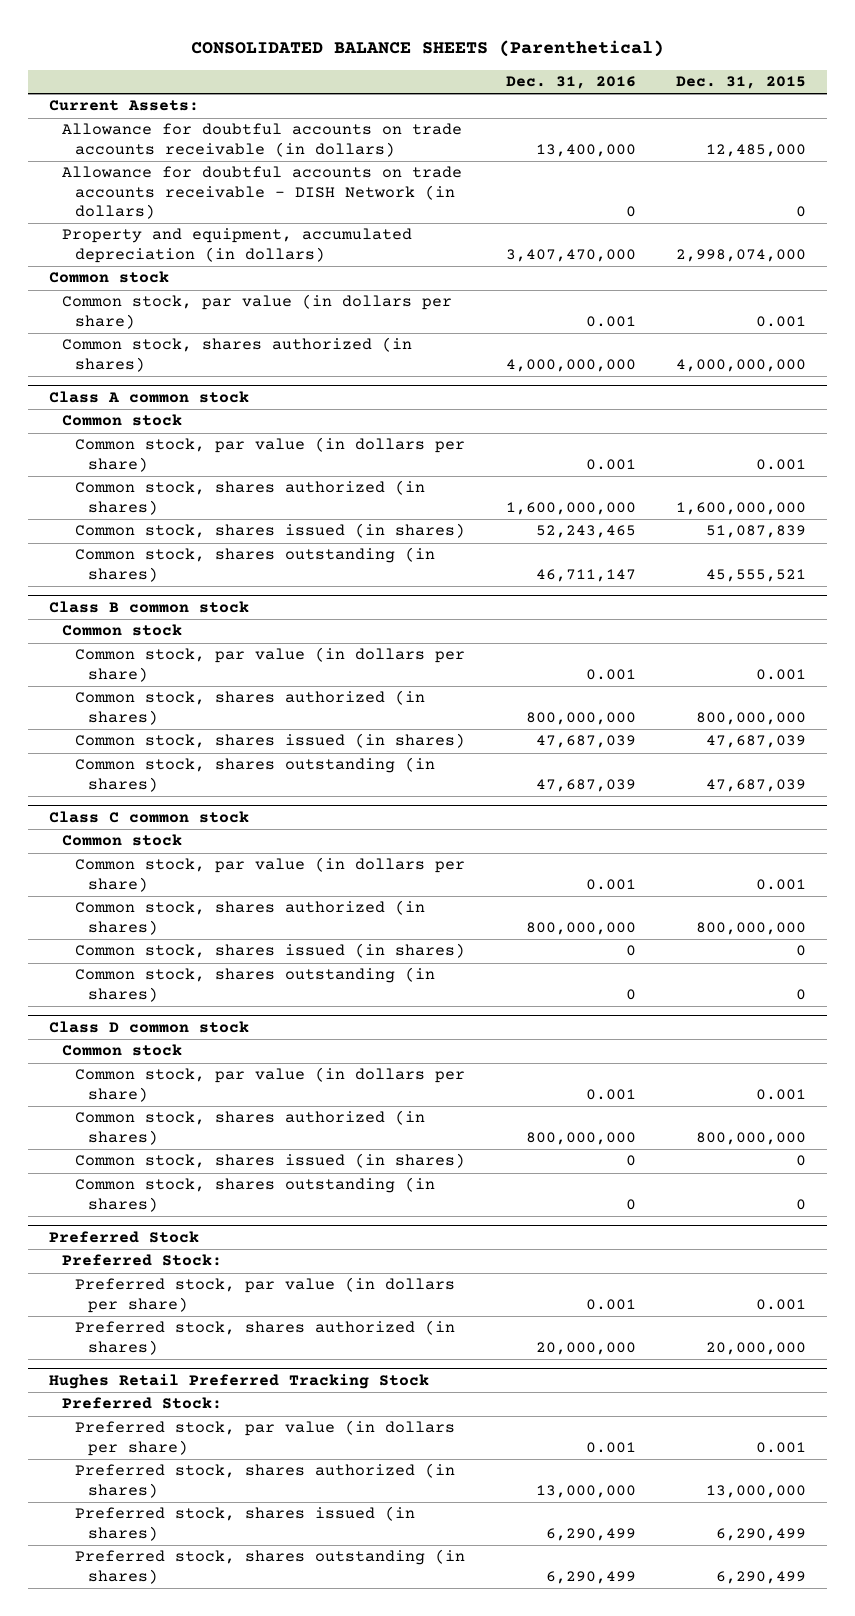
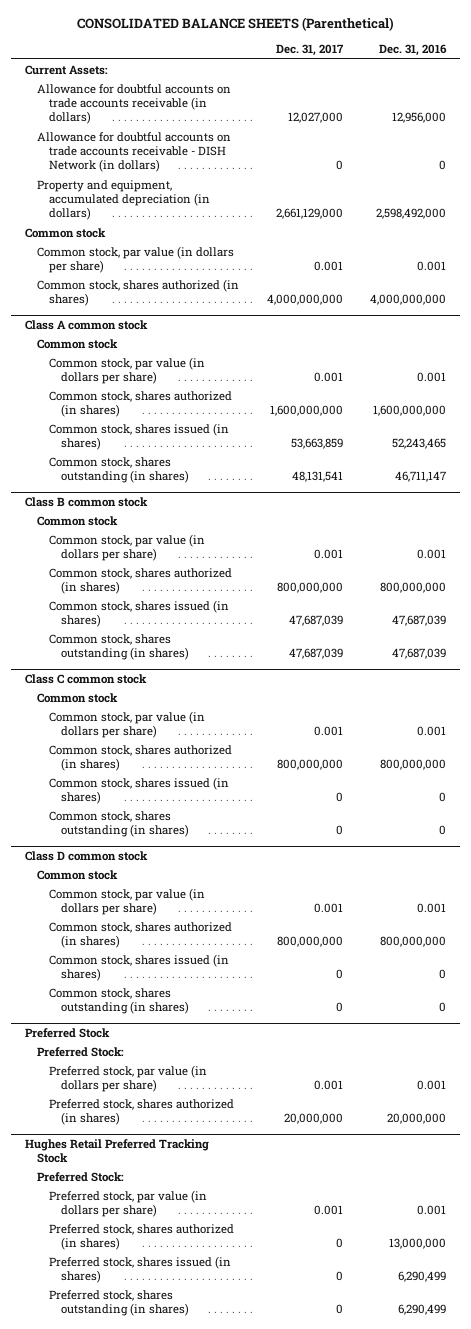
[676,76,807,90] Dec. 31, 2015 -> none
none -> [275,44,344,57] Dec. 31, 2017
[535,143,636,157] 13,400,000 -> [392,112,447,124] 12,956,000
[505,248,636,262] 3,407,470,000 -> [376,208,447,220] 2,598,492,000

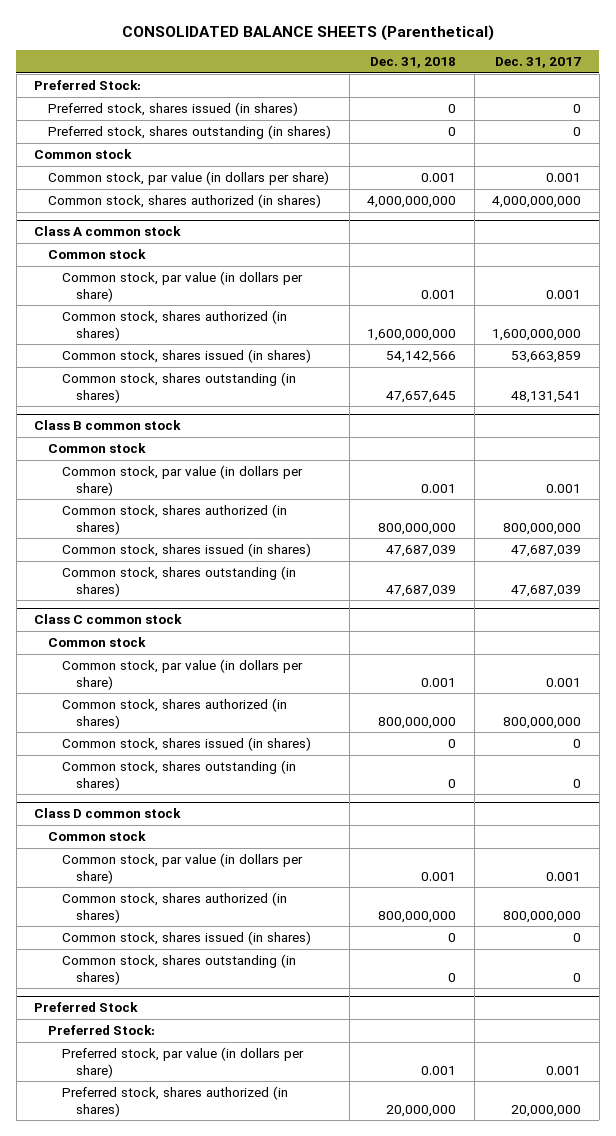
[379,44,448,57] Dec. 31, 2016 -> none
none -> [370,57,457,69] Dec. 31, 2018
[24,64,108,75] Current Assets: -> none
[36,83,231,125] Allowance for doubtful accounts on trade accounts receivable (in dollars) -> none
[36,131,231,173] Allowance for doubtful accounts on trade accounts receivable - DISH Network (in dollars) -> none
[36,179,211,221] Property and equipment, accumulated depreciation (in dollars) -> none
none -> [34,80,142,91] Preferred Stock:
none -> [48,102,299,117] Preferred stock, shares issued (in shares)
none -> [48,125,332,140] Preferred stock, shares outstanding (in shares)
[24,1138,209,1164] Hughes Retail Preferred Tracking Stock -> none
[36,1171,124,1182] Preferred Stock: -> none
[49,1189,208,1217] Preferred stock, par value (in dollars per share) -> none
[49,1223,235,1250] Preferred stock, shares authorized (in shares) -> none
[49,1255,232,1283] Preferred stock, shares issued (in shares) -> none
[49,1289,190,1316] Preferred stock, shares outstanding (in shares) -> none

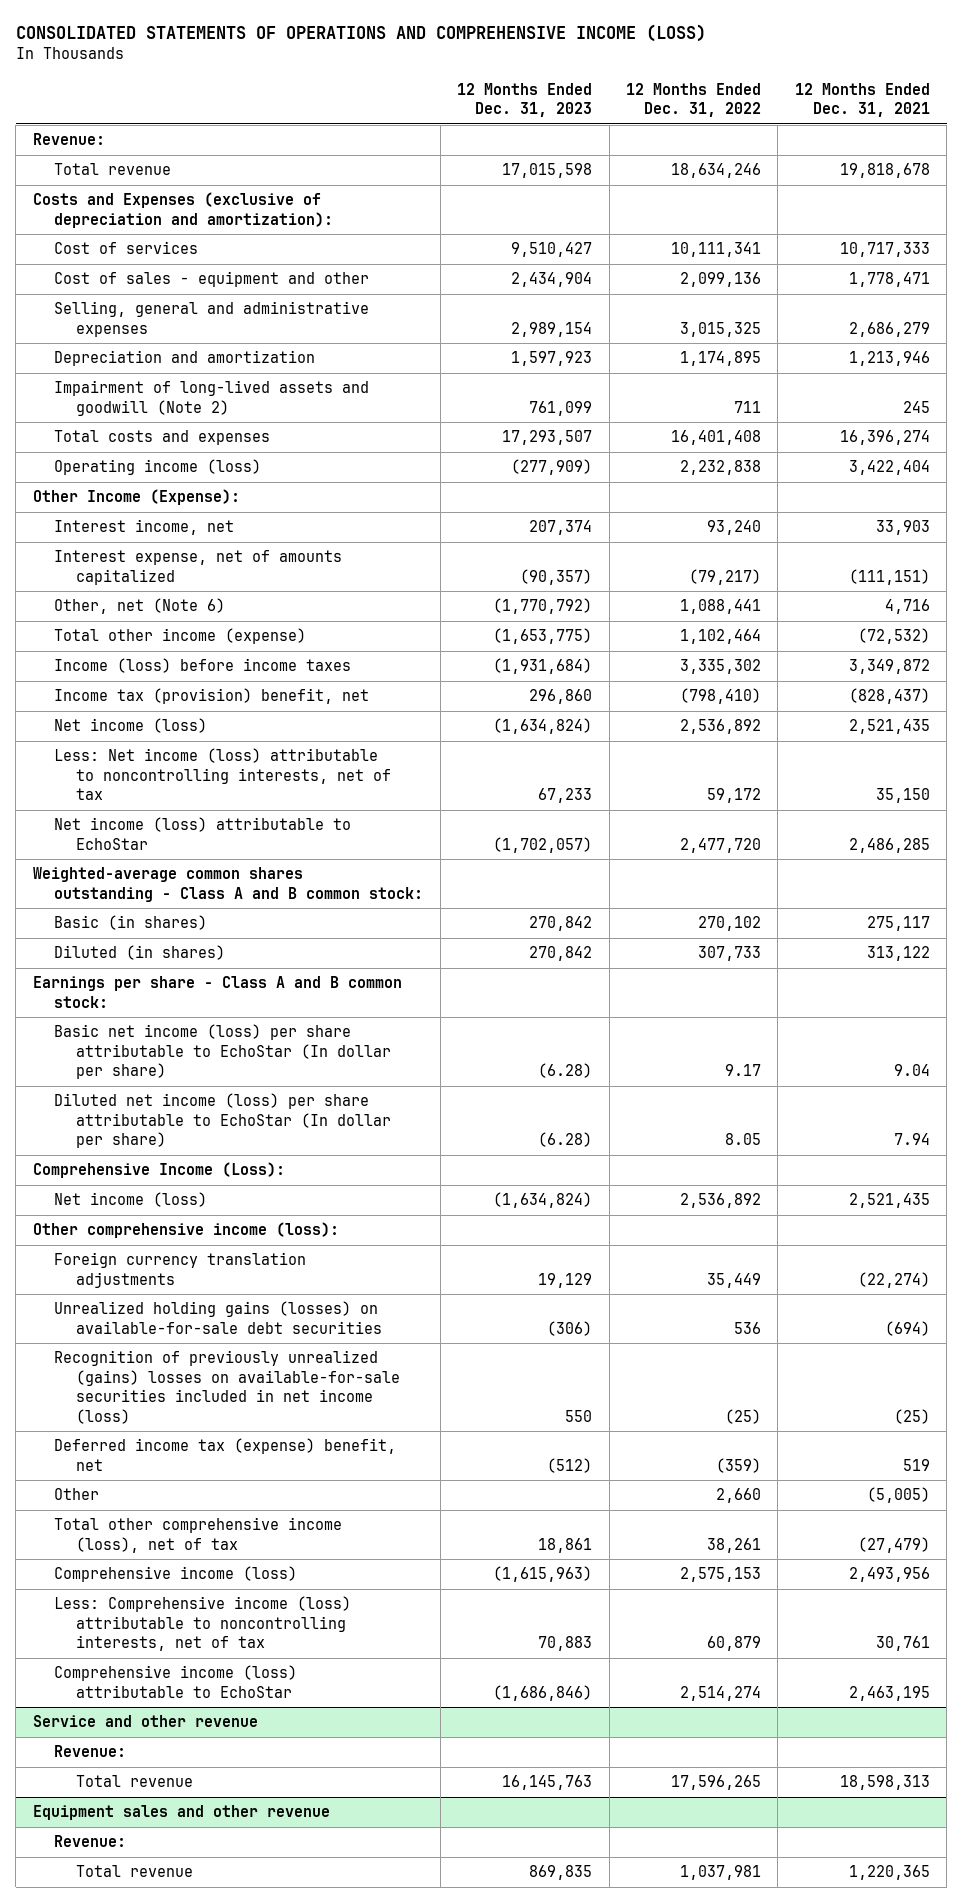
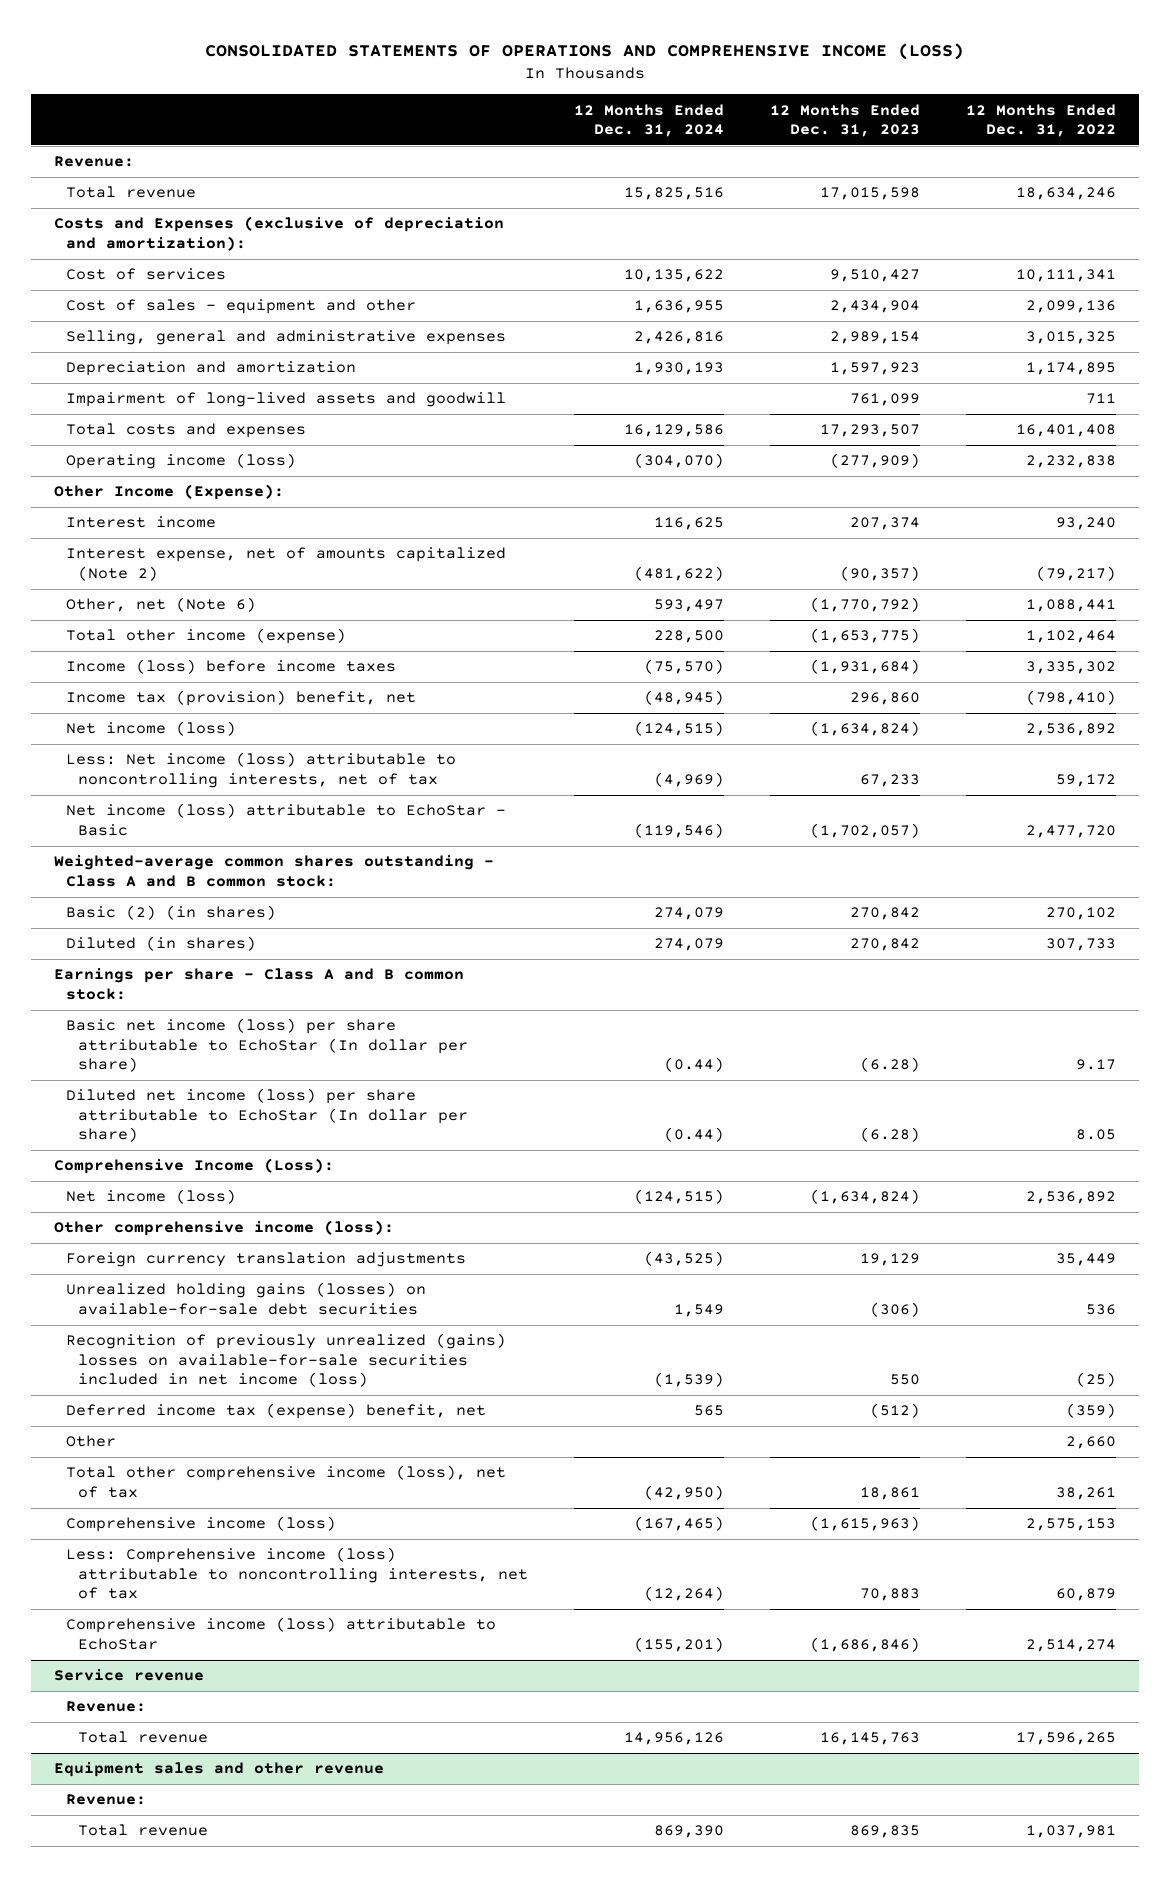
[794,82,930,118] 12 Months Ended Dec. 31, 2021 -> none
none -> [573,103,724,138] 12 Months Ended Dec. 31, 2024
[54,380,370,416] Impairment of long-lived assets and goodwill (Note 2) -> [65,392,506,408] Impairment of long-lived assets and goodwill
[54,519,235,536] Interest income, net -> [65,516,216,529] Interest income
[54,550,343,585] Interest expense, net of amounts capitalized -> [65,547,506,581] Interest expense, net of amounts capitalized (Note 2)
[54,817,352,850] Net income (loss) attributable to EchoStar -> [65,803,506,836] Net income (loss) attributable to EchoStar - Basic
[54,915,208,931] Basic (in shares) -> [65,905,276,921] Basic (2) (in shares)
[32,1715,258,1728] Service and other revenue -> [53,1669,204,1682] Service revenue

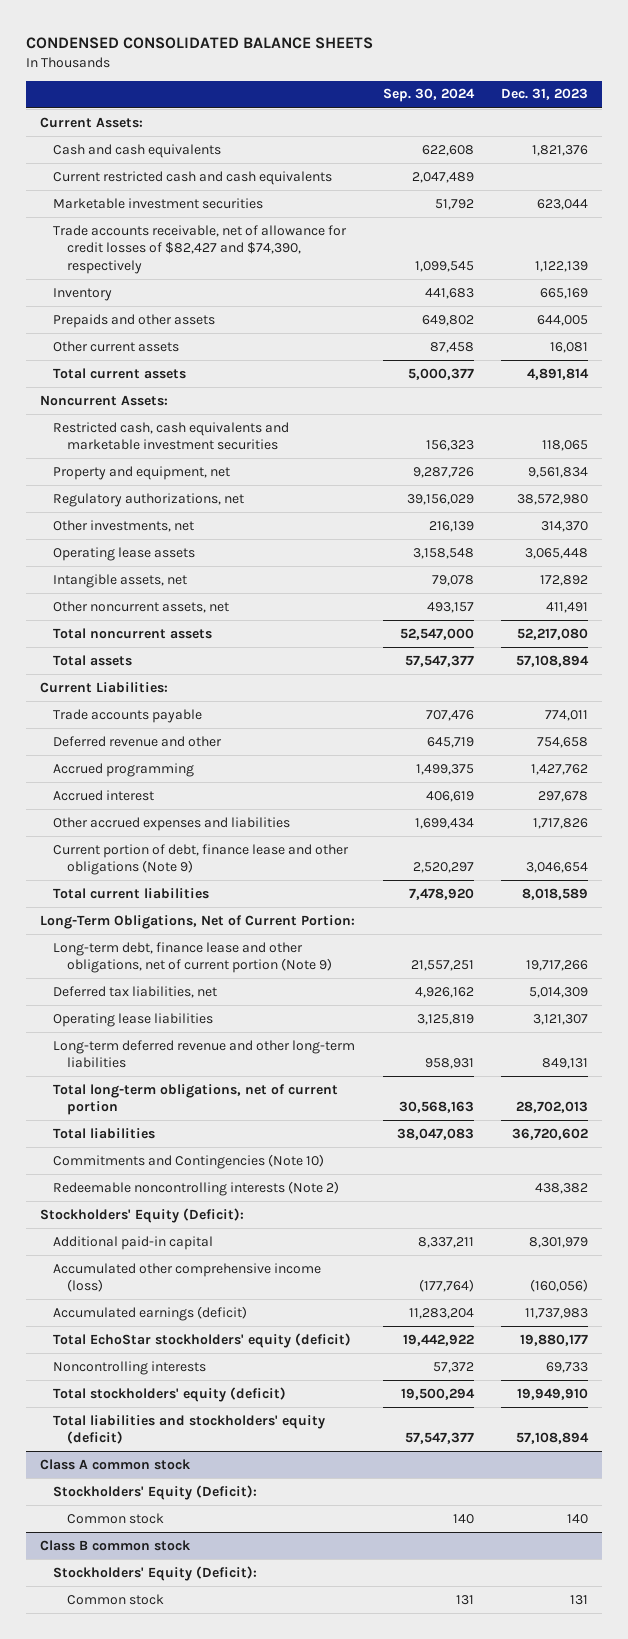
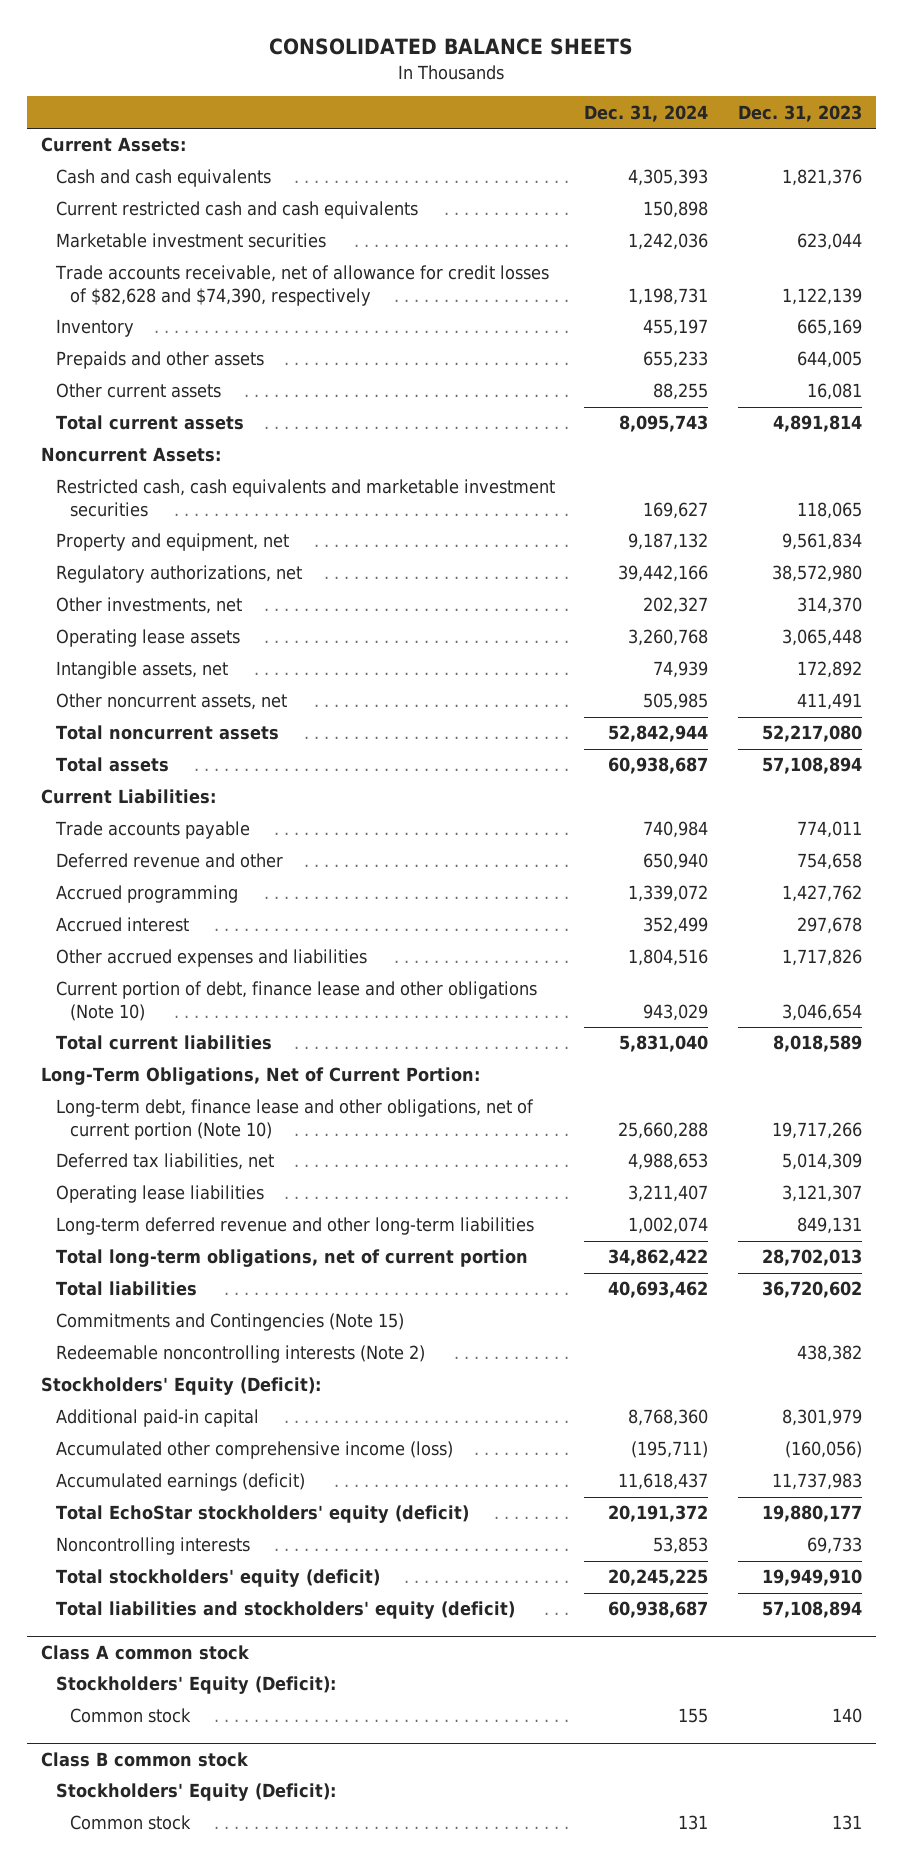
[26,36,374,49] CONDENSED CONSOLIDATED BALANCE SHEETS -> [269,38,634,56] CONSOLIDATED BALANCE SHEETS
[382,88,475,103] Sep. 30, 2024 -> none
none -> [584,104,709,122] Dec. 31, 2024
[53,224,348,274] Trade accounts receivable, net of allowance for credit losses of $82,427 and $74,390, respectively -> [54,265,549,306] Trade accounts receivable, net of allowance for credit losses of $82,628 and $74,390, respectively
[53,843,350,876] Current portion of debt, finance lease and other obligations (Note 9) -> [55,981,537,1021] Current portion of debt, finance lease and other obligations (Note 10)
[53,941,333,974] Long-term debt, finance lease and other obligations, net of current portion (Note 9) -> [55,1099,534,1140] Long-term debt, finance lease and other obligations, net of current portion (Note 10)
[53,1153,325,1169] Commitments and Contingencies (Note 10) -> [55,1313,404,1332] Commitments and Contingencies (Note 15)

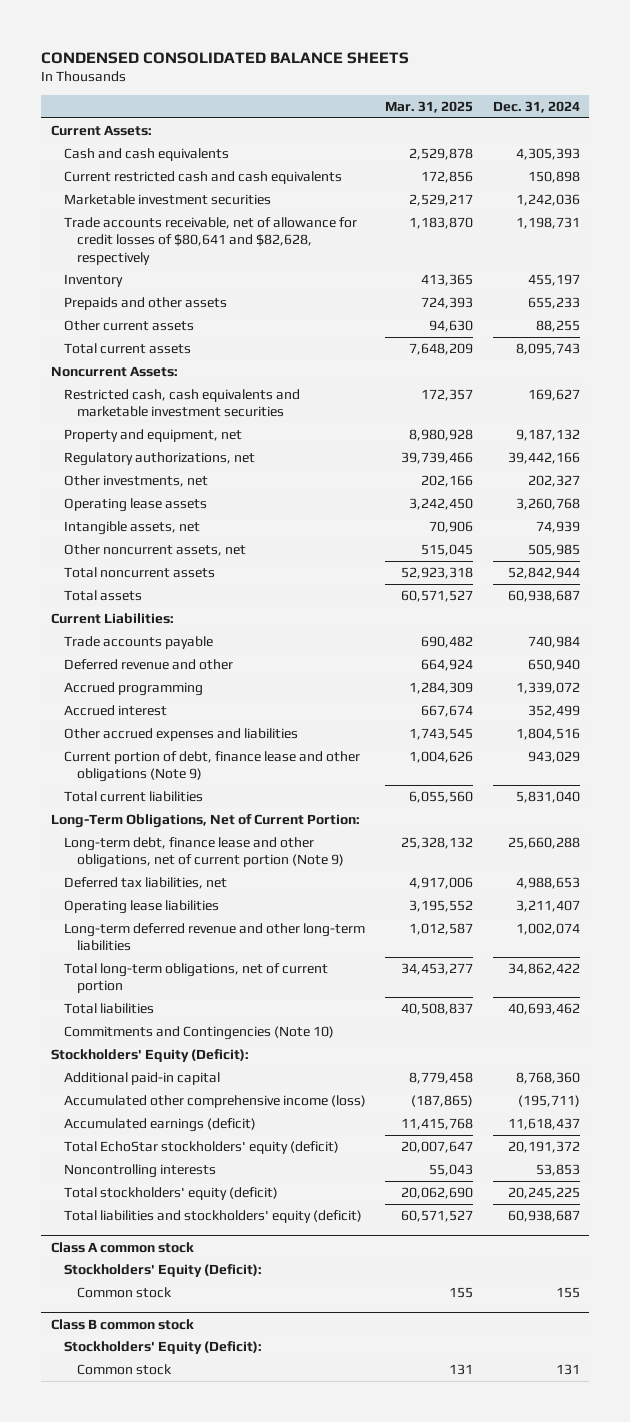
[269,38,634,56] CONSOLIDATED BALANCE SHEETS -> [41,51,410,64] CONDENSED CONSOLIDATED BALANCE SHEETS
[737,104,862,122] Dec. 31, 2023 -> none
none -> [385,100,474,113] Mar. 31, 2025
[54,265,549,306] Trade accounts receivable, net of allowance for credit losses of $82,628 and $74,390, respectively -> [63,216,357,265] Trade accounts receivable, net of allowance for credit losses of $80,641 and $82,628, respectively
[55,981,537,1021] Current portion of debt, finance lease and other obligations (Note 10) -> [63,750,360,783] Current portion of debt, finance lease and other obligations (Note 9)
[55,1099,534,1140] Long-term debt, finance lease and other obligations, net of current portion (Note 10) -> [63,836,345,869] Long-term debt, finance lease and other obligations, net of current portion (Note 9)
[55,1345,425,1364] Redeemable noncontrolling interests (Note 2) -> none
[55,1313,404,1332] Commitments and Contingencies (Note 15) -> [63,1025,334,1040] Commitments and Contingencies (Note 10)

